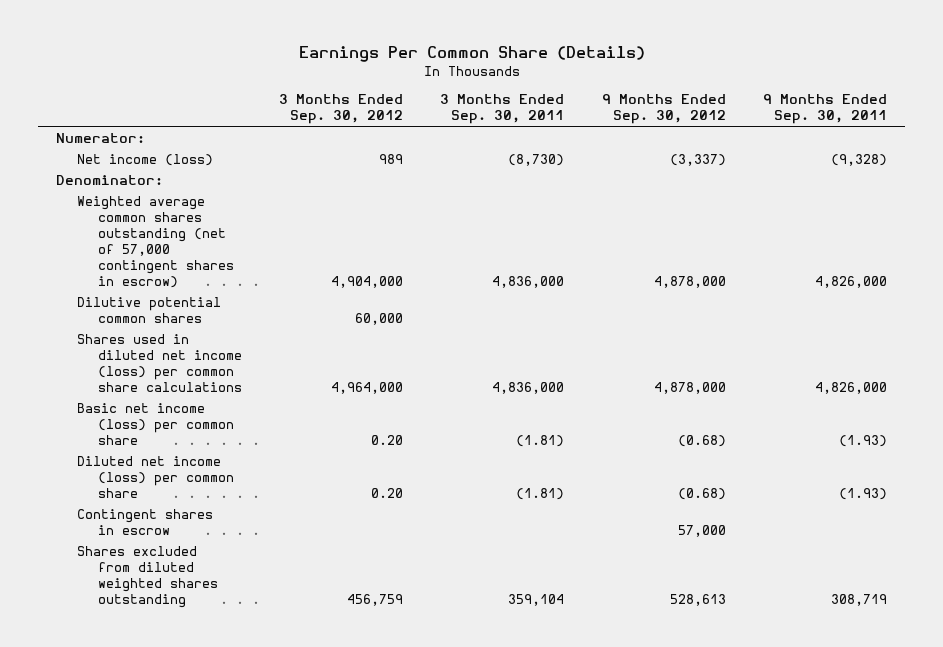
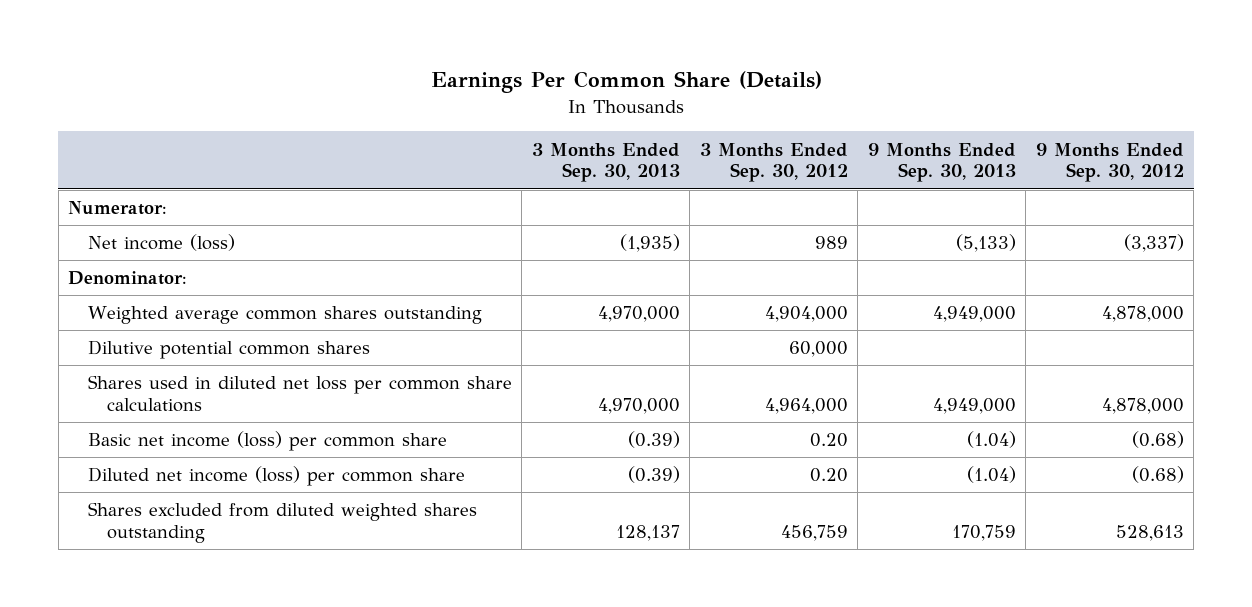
[440,94,565,125] 3 Months Ended Sep. 30, 2011 -> none
[762,94,887,125] 9 Months Ended Sep. 30, 2011 -> none
none -> [531,142,680,183] 3 Months Ended Sep. 30, 2013
none -> [867,142,1016,183] 9 Months Ended Sep. 30, 2013
[77,195,234,288] Weighted average common shares outstanding (net of 57,000 contingent shares in escrow) -> [87,306,482,325] Weighted average common shares outstanding
[77,333,242,392] Shares used in diluted net income (loss) per common share calculations -> [87,375,512,413] Shares used in diluted net loss per common share calculations
[77,508,214,535] Contingent shares in escrow -> none

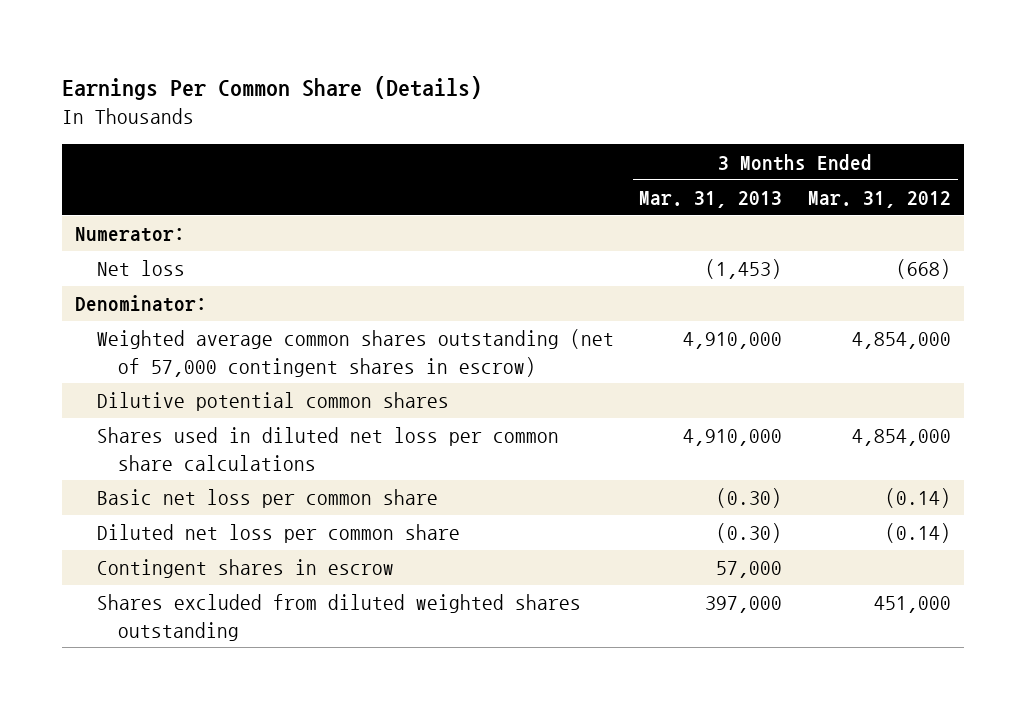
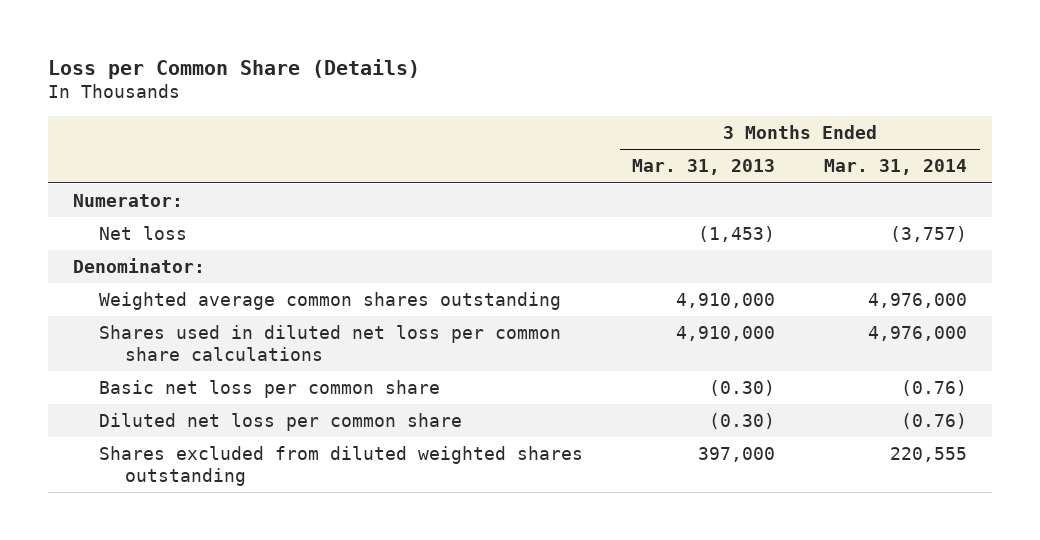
[61,75,482,100] Earnings Per Common Share (Details) -> [48,59,421,80] Loss per Common Share (Details)
[808,190,952,208] Mar. 31, 2012 -> none
none -> [824,159,968,176] Mar. 31, 2014
[96,392,449,412] Dilutive potential common shares -> none
[96,329,614,377] Weighted average common shares outstanding (net of 57,000 contingent shares in escrow) -> [99,292,562,311] Weighted average common shares outstanding
[96,559,394,579] Contingent shares in escrow -> none

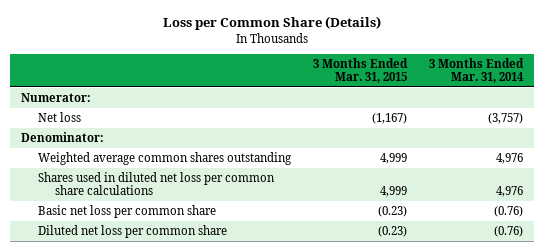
[632,159,776,176] Mar. 31, 2013 -> none
none -> [312,57,408,84] 3 Months Ended Mar. 31, 2015
[868,293,968,309] 4,976,000 -> [495,152,523,164] 4,976
[868,326,968,342] 4,976,000 -> [495,186,523,198] 4,976
[99,446,584,486] Shares excluded from diluted weighted shares outstanding -> none

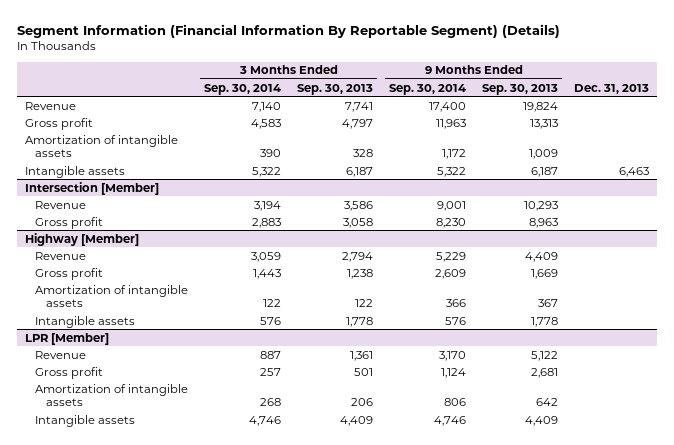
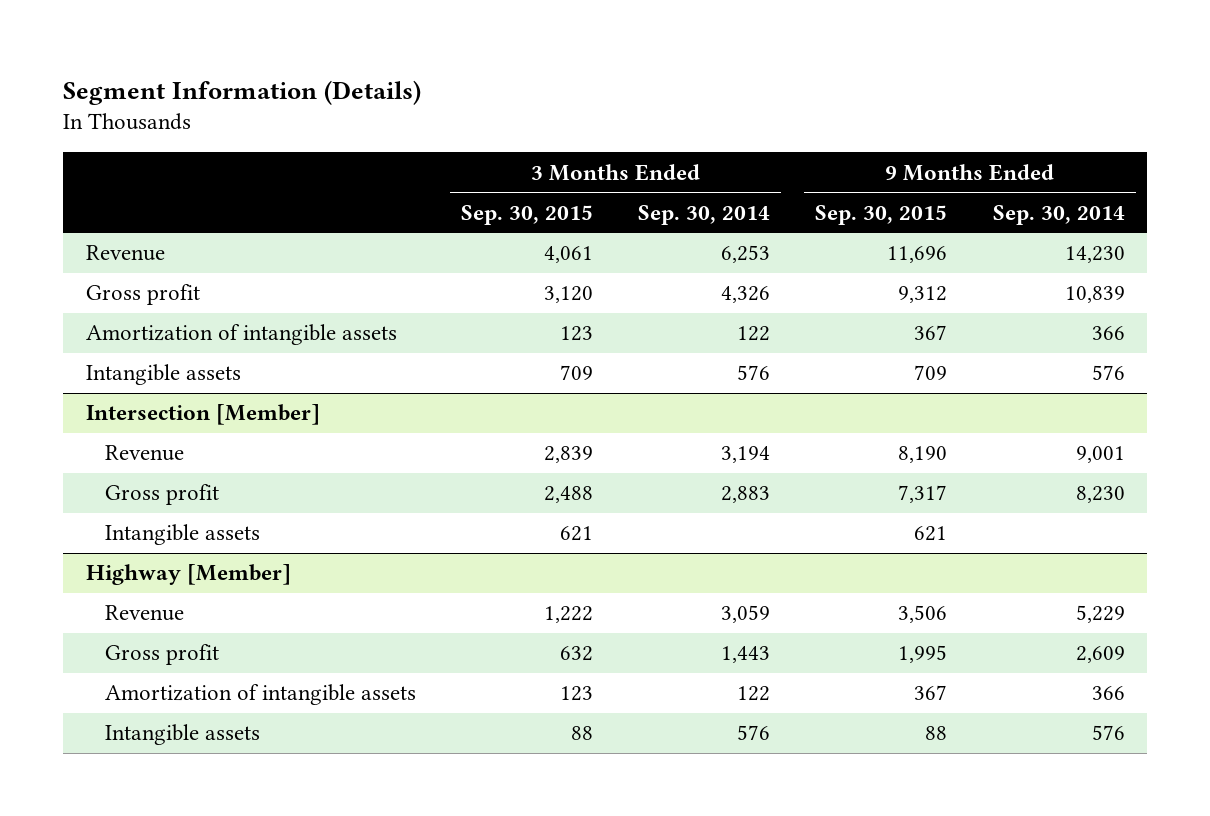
[16,23,560,38] Segment Information (Financial Information By Reportable Segment) (Details) -> [63,79,422,105] Segment Information (Details)
[297,83,374,95] Sep. 30, 2013 -> none
[481,83,558,95] Sep. 30, 2013 -> none
[573,83,649,94] Dec. 31, 2013 -> none
none -> [460,204,593,225] Sep. 30, 2015
none -> [815,204,948,225] Sep. 30, 2015
[252,101,282,112] 7,140 -> [721,245,771,264] 6,253
[429,101,467,112] 17,400 -> [1064,246,1125,264] 14,230
[251,118,282,129] 4,583 -> [721,286,771,304] 4,326
[436,118,467,129] 11,963 -> [1064,286,1125,304] 10,839
[260,149,282,158] 390 -> [737,326,771,342] 122
[442,149,467,160] 1,172 -> [1091,326,1125,341] 366
[252,166,282,177] 5,322 -> [737,365,771,381] 576
[437,166,467,177] 5,322 -> [1091,365,1125,381] 576
none -> [104,524,260,546] Intangible assets
[24,332,109,345] LPR [Member] -> none
[35,350,87,359] Revenue -> none
[35,366,104,379] Gross profit -> none
[35,383,189,407] Amortization of intangible assets -> none
[35,414,136,427] Intangible assets -> none

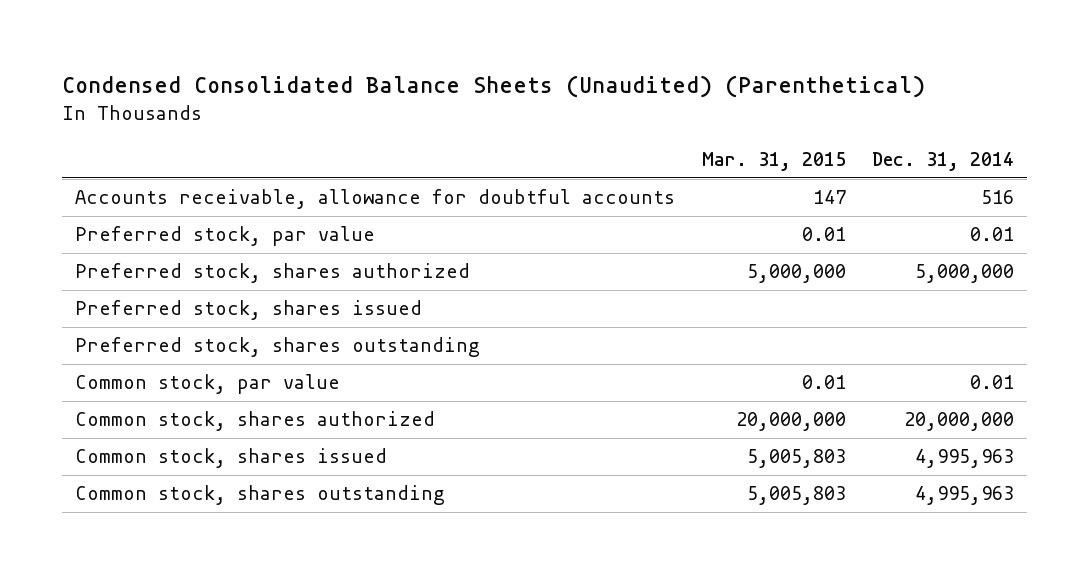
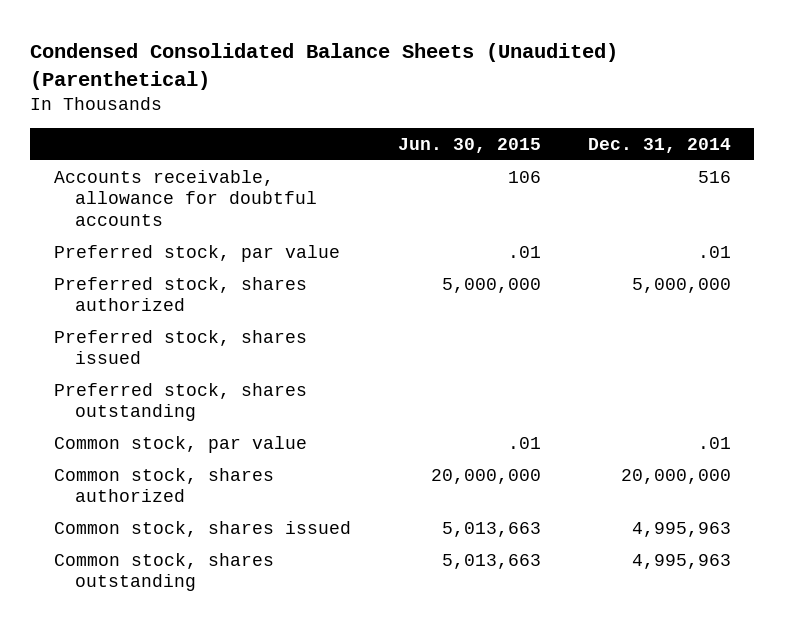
[701,152,846,172] Mar. 31, 2015 -> none
none -> [397,137,541,153] Jun. 30, 2015
[969,227,1014,242] 0.01 -> [697,245,731,258] .01
[969,375,1014,390] 0.01 -> [697,436,731,449] .01

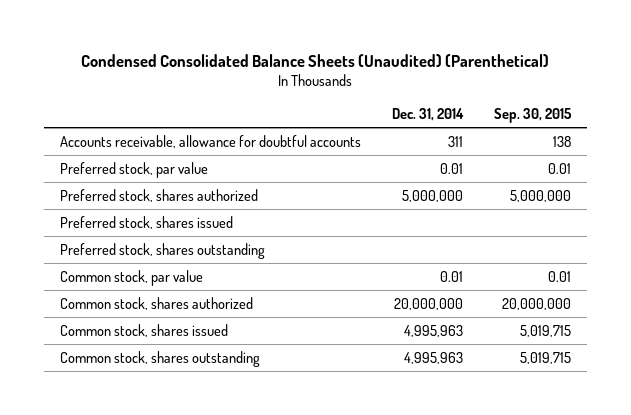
[397,137,541,153] Jun. 30, 2015 -> none
none -> [494,108,573,124] Sep. 30, 2015
[697,170,731,183] 516 -> [447,135,463,147] 311
[697,245,731,258] .01 -> [439,162,463,174] 0.01
[697,436,731,449] .01 -> [439,270,463,282] 0.01

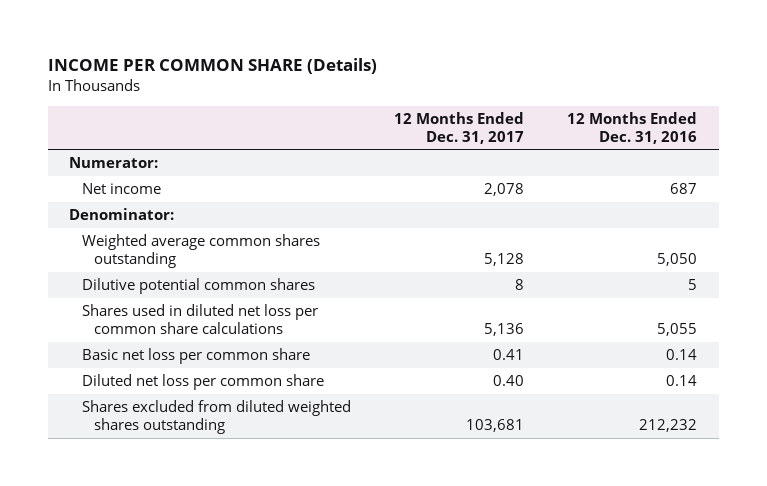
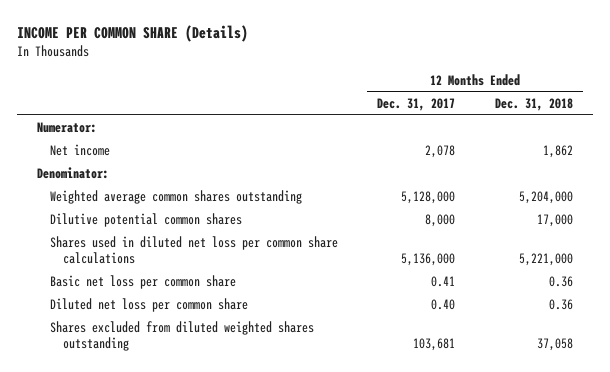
[567,111,698,144] 12 Months Ended Dec. 31, 2016 -> none
none -> [495,97,574,111] Dec. 31, 2018
[483,252,524,266] 5,128 -> [401,191,456,205] 5,128,000
[514,279,524,291] 8 -> [425,214,456,228] 8,000
[483,322,524,336] 5,136 -> [401,253,456,267] 5,136,000

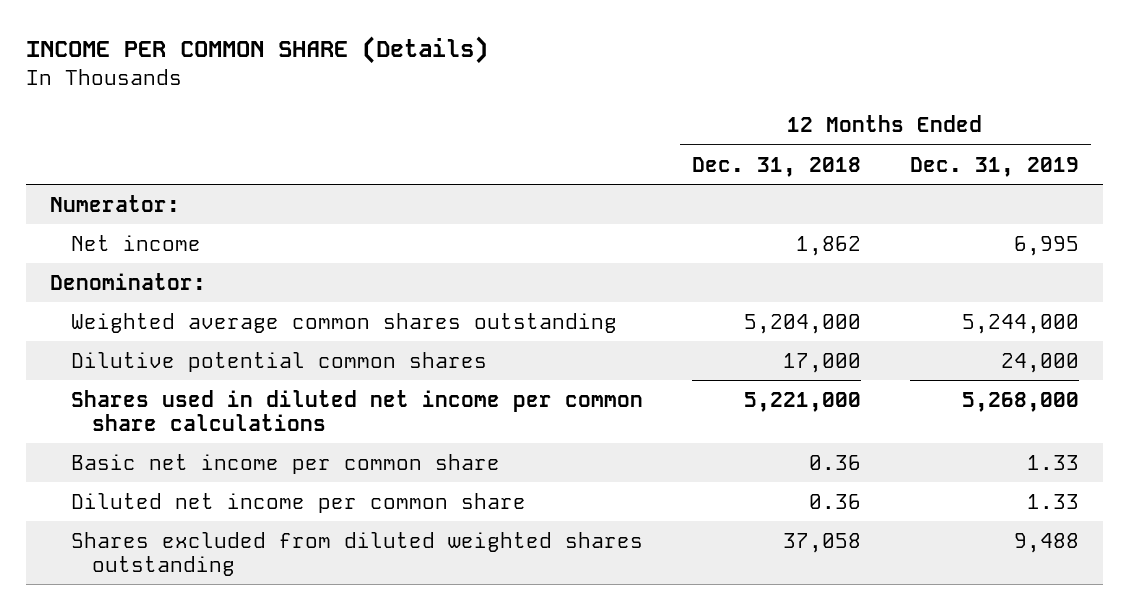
[377,97,456,111] Dec. 31, 2017 -> none
none -> [909,156,1079,177] Dec. 31, 2019
[49,236,338,265] Shares used in diluted net loss per common share calculations -> [71,389,644,431] Shares used in diluted net income per common share calculations
[49,275,236,290] Basic net loss per common share -> [71,453,501,474] Basic net income per common share
[49,298,248,313] Diluted net loss per common share -> [71,492,527,513] Diluted net income per common share

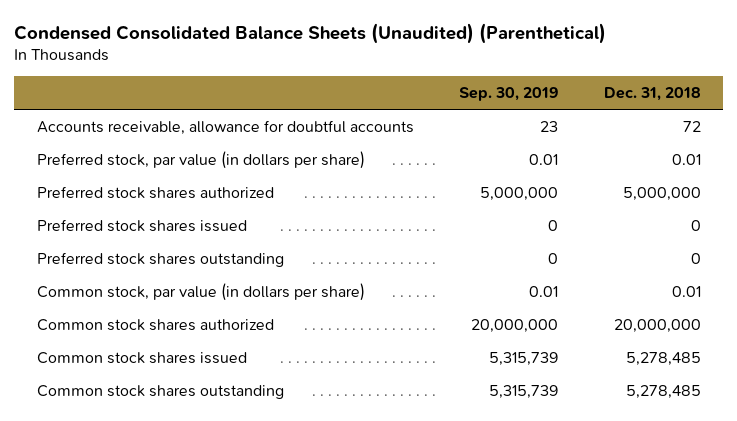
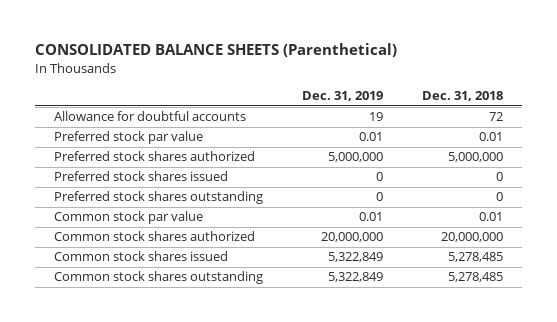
[13,22,606,44] Condensed Consolidated Balance Sheets (Unaudited) (Parenthetical) -> [34,43,397,58] CONSOLIDATED BALANCE SHEETS (Parenthetical)
[459,87,559,102] Sep. 30, 2019 -> none
none -> [301,91,383,102] Dec. 31, 2019
[36,119,414,135] Accounts receivable, allowance for doubtful accounts -> [54,111,247,122] Allowance for doubtful accounts
[36,150,365,169] Preferred stock, par value (in dollars per share) -> [54,131,204,145] Preferred stock par value
[36,282,365,301] Common stock, par value (in dollars per share) -> [54,211,204,225] Common stock par value

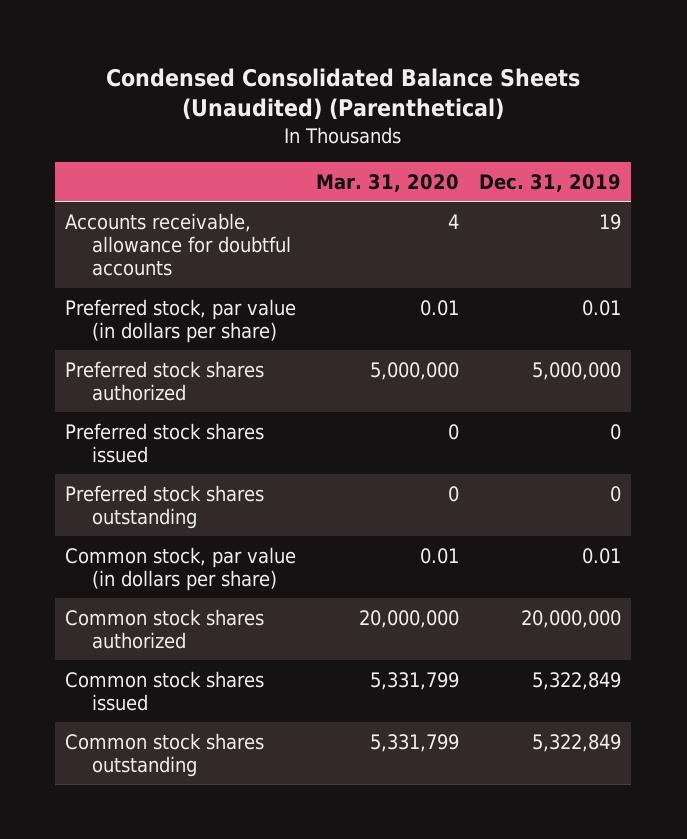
[34,43,397,58] CONSOLIDATED BALANCE SHEETS (Parenthetical) -> [106,67,581,121] Condensed Consolidated Balance Sheets (Unaudited) (Parenthetical)
[421,91,503,102] Dec. 31, 2018 -> none
none -> [316,173,460,192] Mar. 31, 2020
[54,111,247,122] Allowance for doubtful accounts -> [65,212,291,277] Accounts receivable, allowance for doubtful accounts
[54,131,204,145] Preferred stock par value -> [65,298,297,344] Preferred stock, par value (in dollars per share)
[54,211,204,225] Common stock par value -> [65,546,297,592] Common stock, par value (in dollars per share)

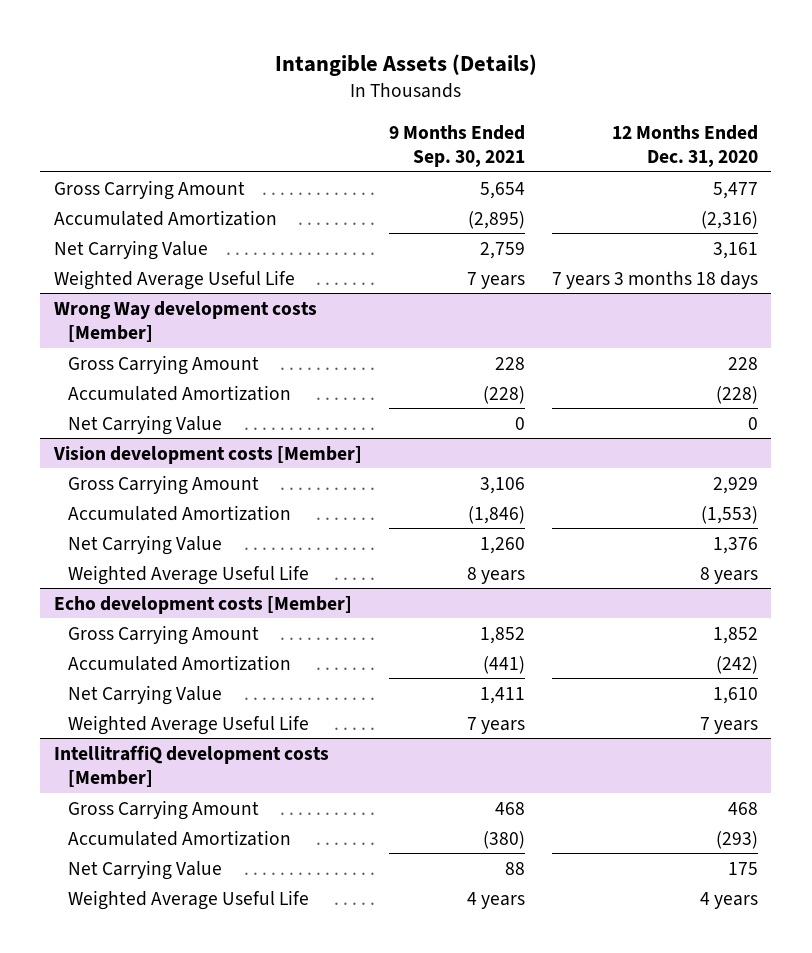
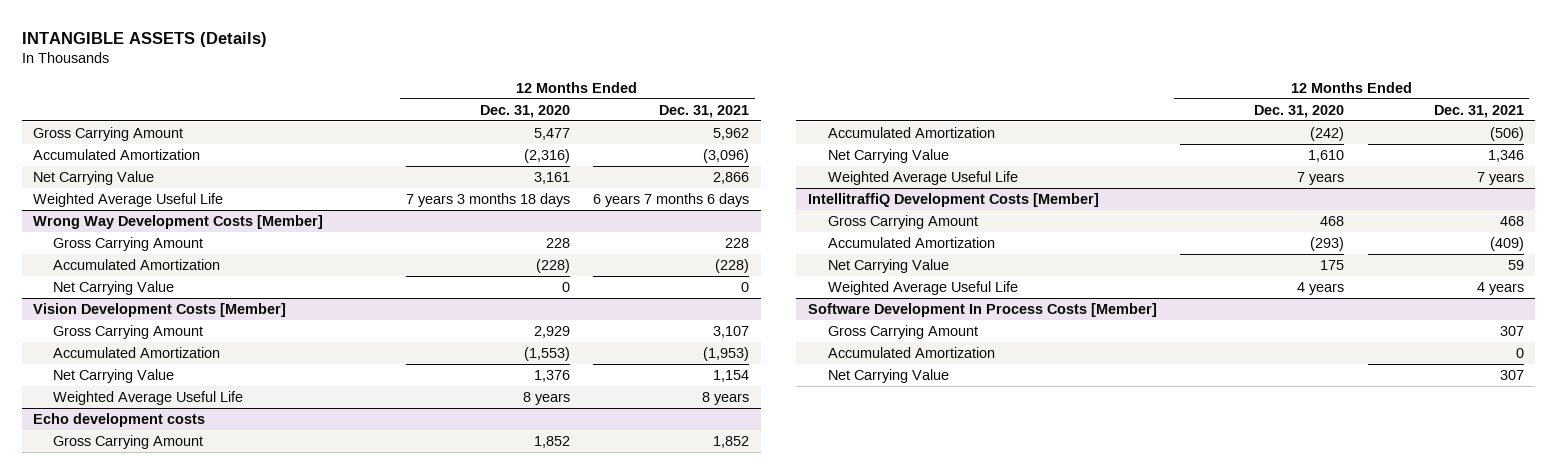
[274,53,537,76] Intangible Assets (Details) -> [21,31,267,47] INTANGIBLE ASSETS (Details)
[388,124,525,167] 9 Months Ended Sep. 30, 2021 -> none
none -> [658,104,749,118] Dec. 31, 2021
[53,300,317,343] Wrong Way development costs [Member] -> [33,214,324,229] Wrong Way Development Costs [Member]
[52,445,362,464] Vision development costs [Member] -> [33,302,287,317] Vision Development Costs [Member]
[53,595,352,614] Echo development costs [Member] -> [33,412,206,427] Echo development costs
[53,744,329,788] IntellitraffiQ development costs [Member] -> [807,192,1099,207] IntellitraffiQ Development Costs [Member]
none -> [807,302,1157,317] Software Development In Process Costs [Member]
none -> [827,324,978,339] Gross Carrying Amount
none -> [827,346,995,358] Accumulated Amortization
none -> [827,368,949,383] Net Carrying Value

